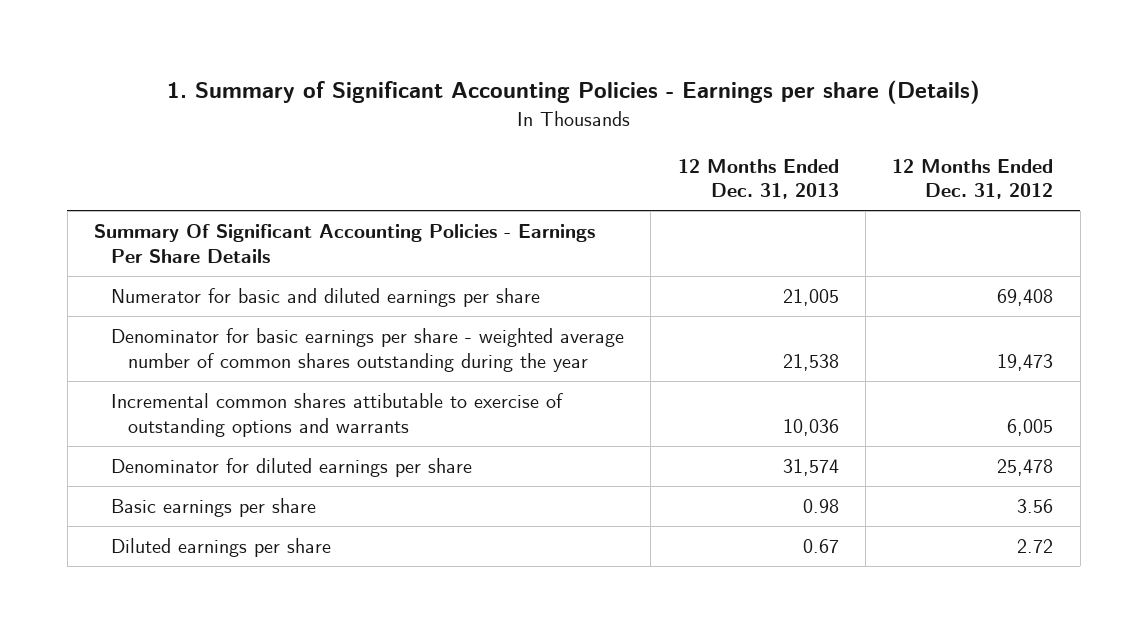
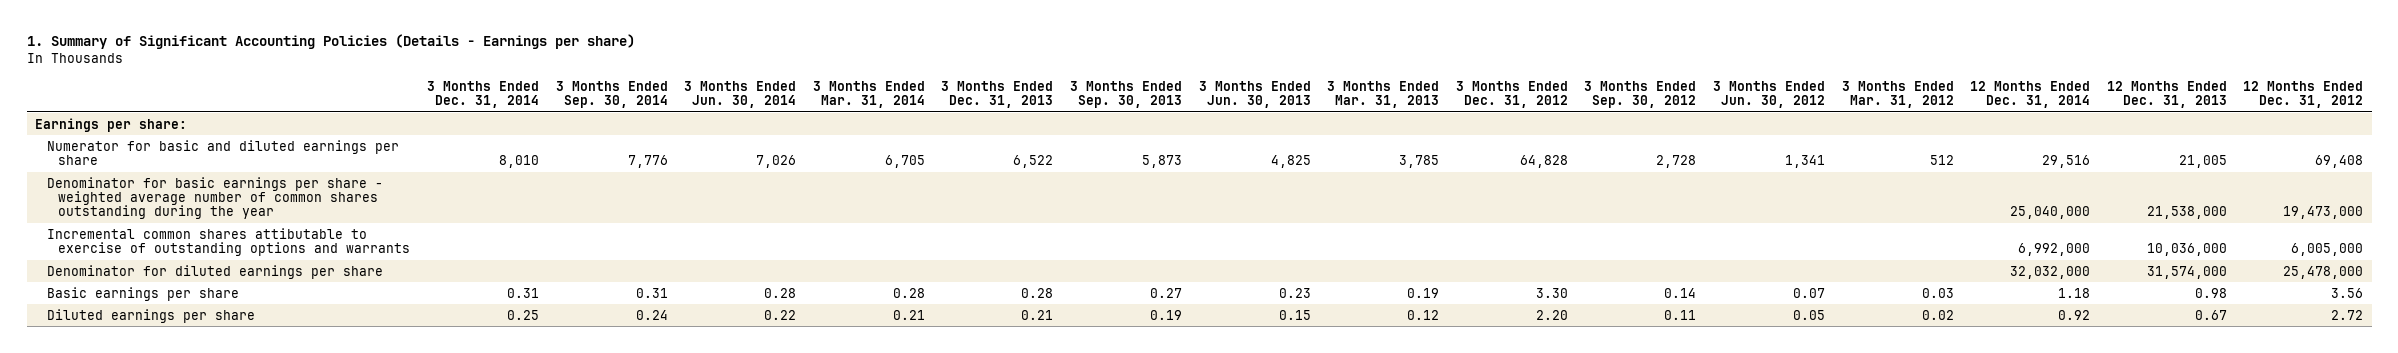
[166,80,980,105] 1. Summary of Significant Accounting Policies - Earnings per share (Details) -> [26,33,635,49] 1. Summary of Significant Accounting Policies (Details - Earnings per share)
none -> [427,80,540,108] 3 Months Ended Dec. 31, 2014
none -> [555,80,668,108] 3 Months Ended Sep. 30, 2014
none -> [684,80,797,108] 3 Months Ended Jun. 30, 2014
none -> [812,80,925,108] 3 Months Ended Mar. 31, 2014
none -> [941,80,1054,108] 3 Months Ended Dec. 31, 2013
none -> [1069,80,1182,108] 3 Months Ended Sep. 30, 2013
none -> [1198,80,1311,108] 3 Months Ended Jun. 30, 2013
none -> [1327,80,1440,108] 3 Months Ended Mar. 31, 2013
none -> [1455,80,1568,108] 3 Months Ended Dec. 31, 2012
none -> [1584,80,1697,108] 3 Months Ended Sep. 30, 2012
none -> [1712,80,1825,108] 3 Months Ended Jun. 30, 2012
none -> [1841,80,1954,108] 3 Months Ended Mar. 31, 2012
none -> [1970,80,2091,108] 12 Months Ended Dec. 31, 2014
[93,224,595,263] Summary Of Significant Accounting Policies - Earnings Per Share Details -> none
none -> [34,117,187,132] Earnings per share:
[782,353,839,371] 21,538 -> [2146,206,2227,220] 21,538,000
[997,353,1054,371] 19,473 -> [2283,206,2364,220] 19,473,000
[782,418,839,436] 10,036 -> [2146,243,2227,257] 10,036,000
[1007,418,1054,436] 6,005 -> [2291,243,2364,257] 6,005,000
[782,459,839,477] 31,574 -> [2146,265,2227,279] 31,574,000
[997,459,1054,477] 25,478 -> [2283,265,2364,279] 25,478,000

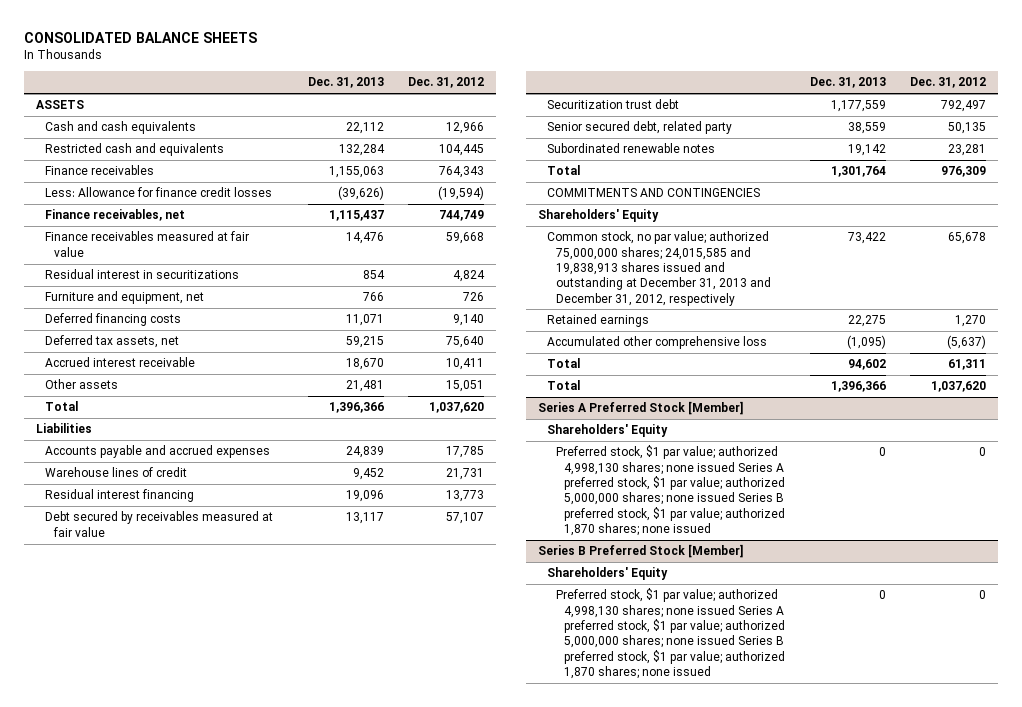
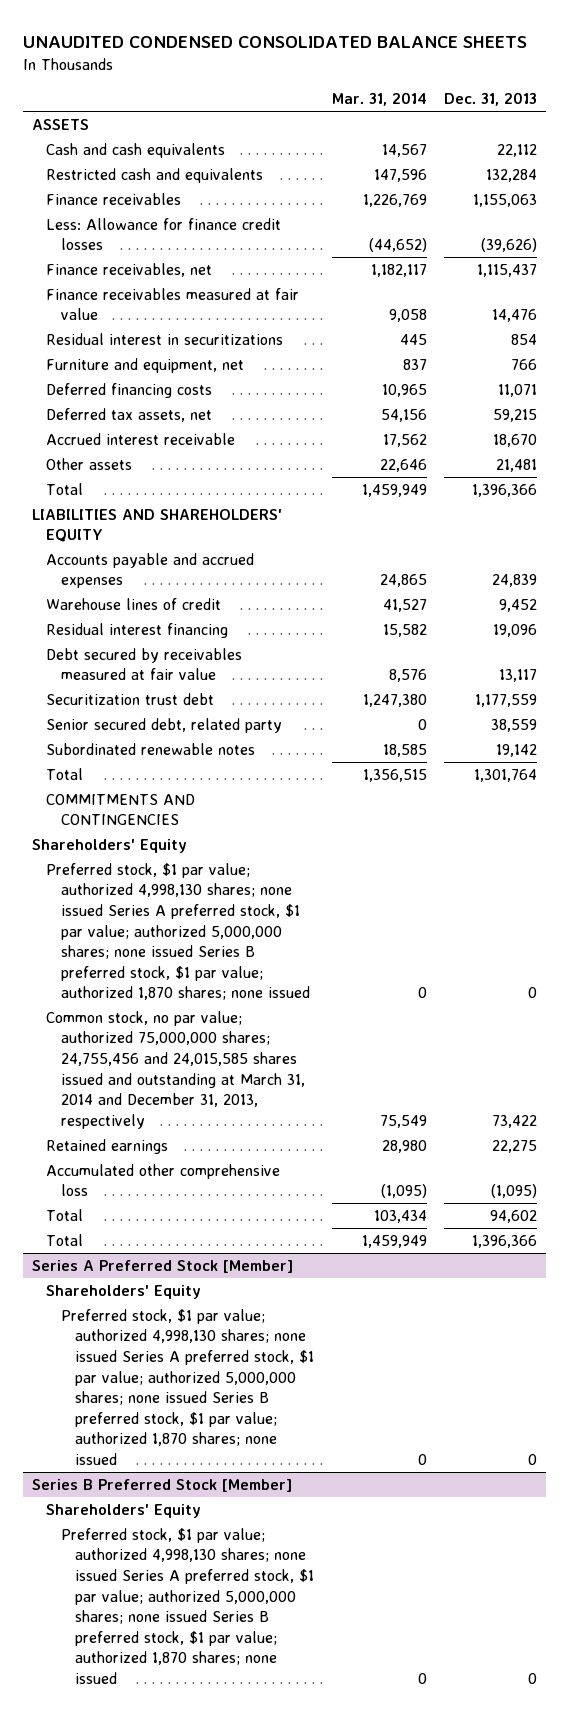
[24,31,258,43] CONSOLIDATED BALANCE SHEETS -> [23,36,528,49] UNAUDITED CONDENSED CONSOLIDATED BALANCE SHEETS
[407,77,484,89] Dec. 31, 2012 -> none
none -> [331,92,427,107] Mar. 31, 2014
[36,423,93,434] Liabilities -> none
none -> [31,508,282,543] LIABILITIES AND SHAREHOLDERS' EQUITY
none -> [46,862,310,1001] Preferred stock, $1 par value; authorized 4,998,130 shares; none issued Series A preferred stock, $1 par value; authorized 5,000,000 shares; none issued Series B preferred stock, $1 par value; authorized 1,870 shares; none issued
[547,231,771,306] Common stock, no par value; authorized 75,000,000 shares; 24,015,585 and 19,838,913 shares issued and outstanding at December 31, 2013 and December 31, 2012, respectively -> [46,1010,305,1129] Common stock, no par value; authorized 75,000,000 shares; 24,755,456 and 24,015,585 shares issued and outstanding at March 31, 2014 and December 31, 2013, respectively

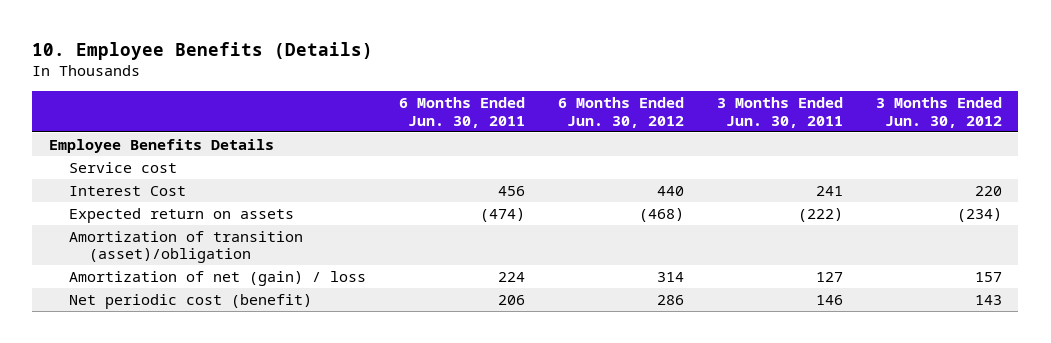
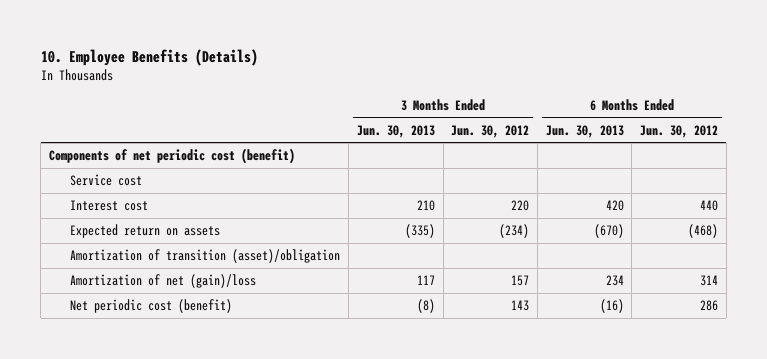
[399,96,526,128] 6 Months Ended Jun. 30, 2011 -> none
[716,96,843,128] 3 Months Ended Jun. 30, 2011 -> none
none -> [356,124,435,138] Jun. 30, 2013
none -> [545,124,624,138] Jun. 30, 2013
[48,138,274,153] Employee Benefits Details -> none
none -> [48,148,295,165] Components of net periodic cost (benefit)
[69,185,187,196] Interest Cost -> [70,200,149,212] Interest cost
[69,270,367,286] Amortization of net (gain) / loss -> [70,274,257,289] Amortization of net (gain)/loss

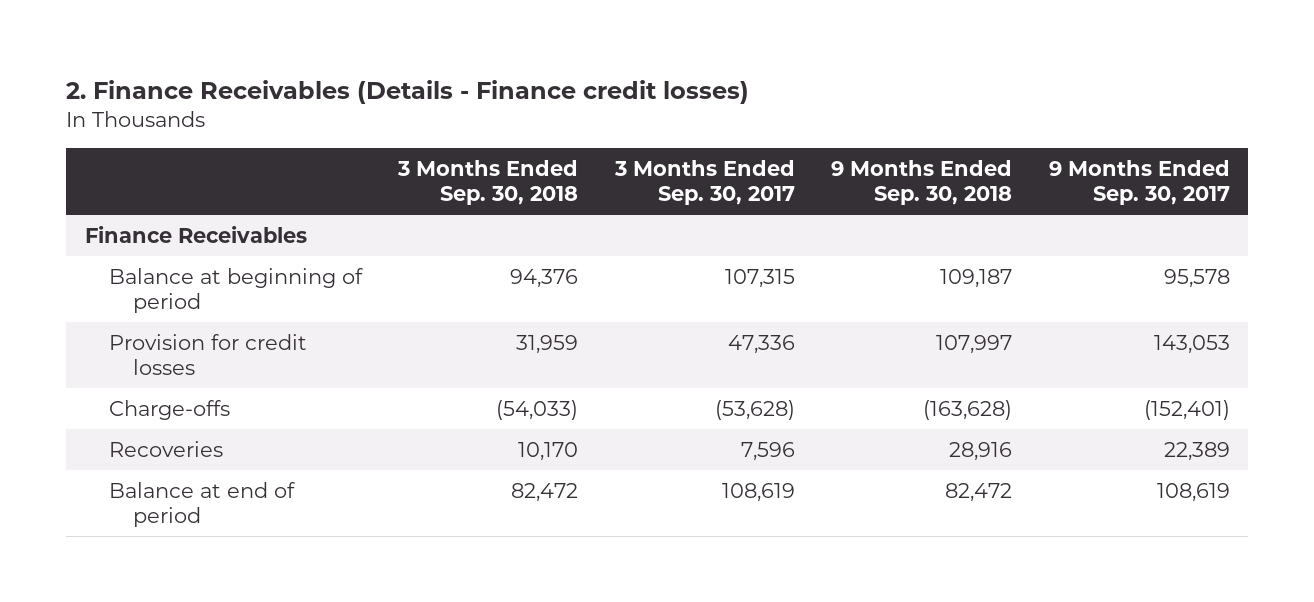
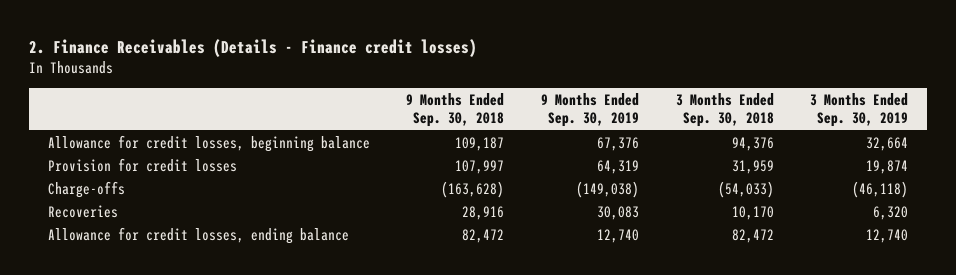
[613,160,795,206] 3 Months Ended Sep. 30, 2017 -> none
[1048,160,1230,206] 9 Months Ended Sep. 30, 2017 -> none
none -> [541,92,640,128] 9 Months Ended Sep. 30, 2019
none -> [810,92,909,128] 3 Months Ended Sep. 30, 2019
[84,225,307,243] Finance Receivables -> none
[109,267,364,313] Balance at beginning of period -> [47,134,370,152] Allowance for credit losses, beginning balance
[109,481,296,527] Balance at end of period -> [47,226,349,244] Allowance for credit losses, ending balance

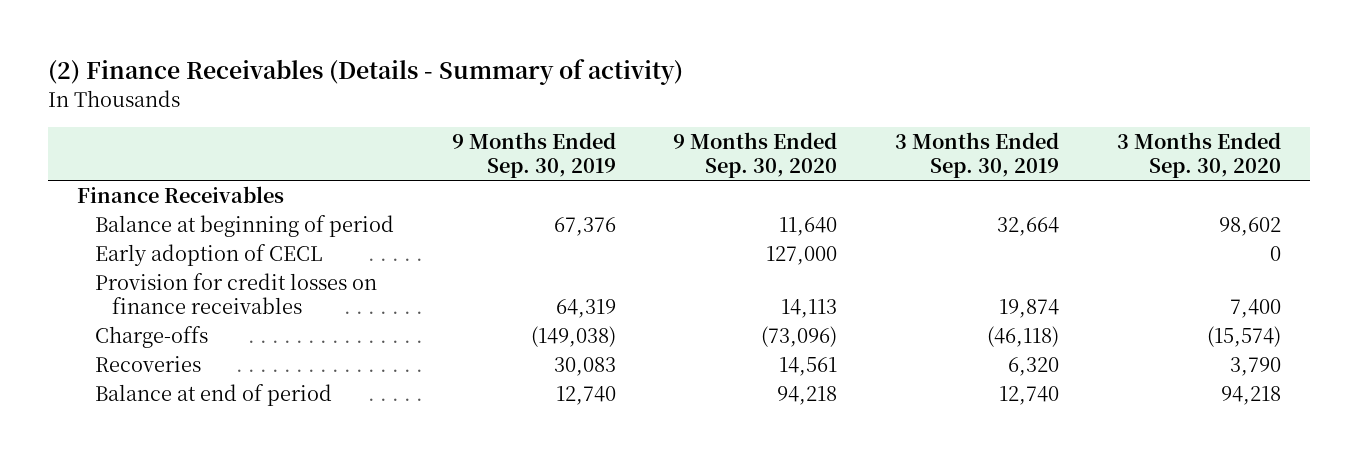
[29,38,478,57] 2. Finance Receivables (Details - Finance credit losses) -> [48,59,684,86] (2) Finance Receivables (Details - Summary of activity)
[406,92,505,128] 9 Months Ended Sep. 30, 2018 -> none
[675,92,774,128] 3 Months Ended Sep. 30, 2018 -> none
none -> [673,131,838,178] 9 Months Ended Sep. 30, 2020
none -> [1116,131,1281,178] 3 Months Ended Sep. 30, 2020
none -> [77,186,285,204] Finance Receivables
[47,134,370,152] Allowance for credit losses, beginning balance -> [94,215,394,238] Balance at beginning of period
none -> [94,244,323,267] Early adoption of CECL
[47,157,237,172] Provision for credit losses -> [94,273,377,315] Provision for credit losses on finance receivables
[47,226,349,244] Allowance for credit losses, ending balance -> [94,384,332,407] Balance at end of period

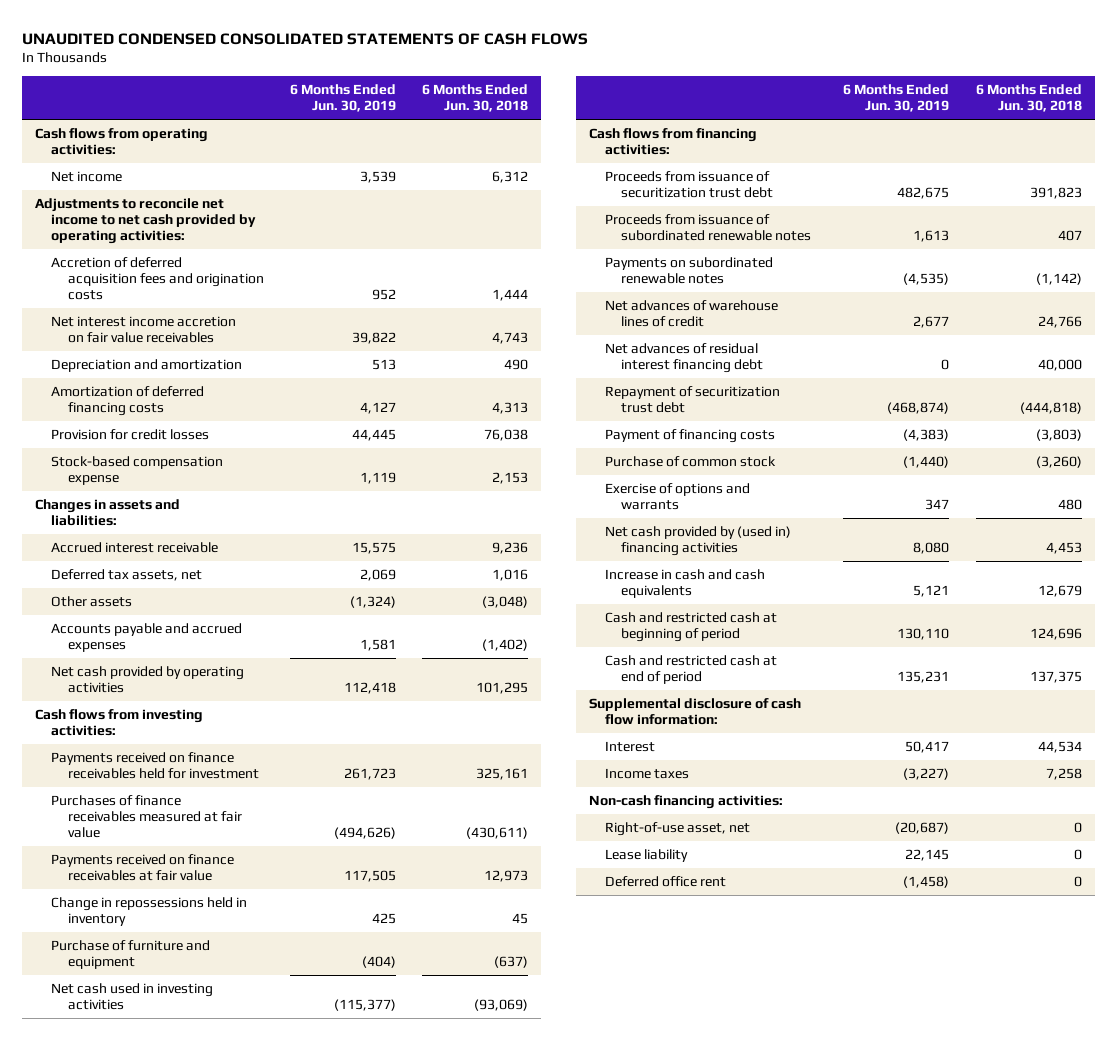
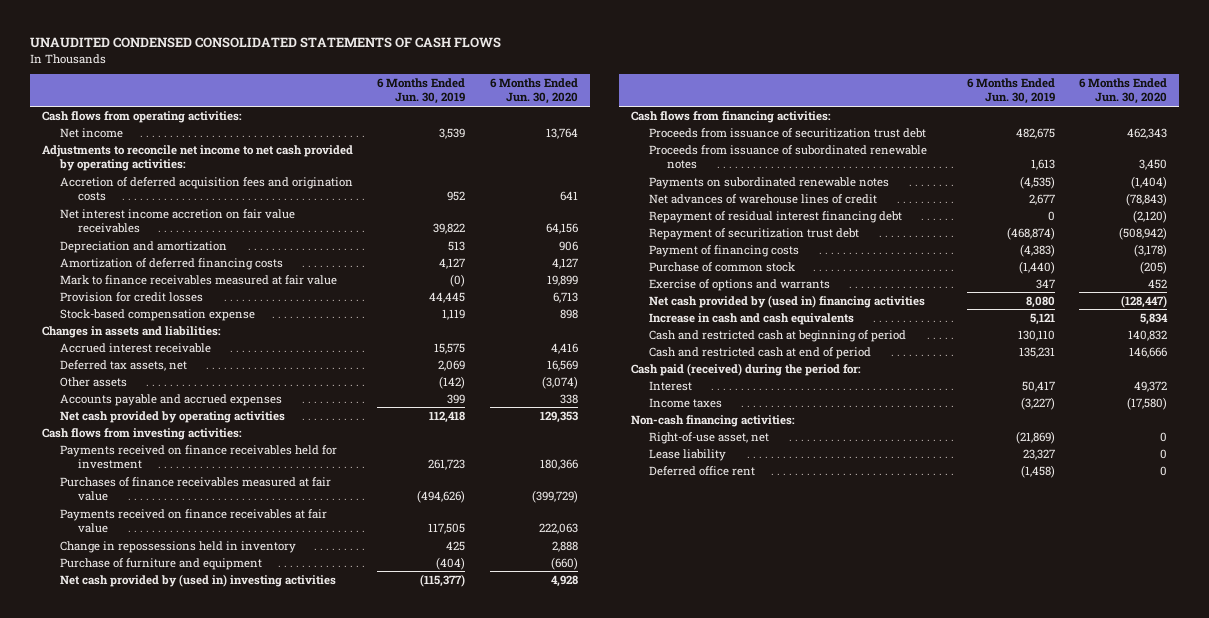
[422,84,529,113] 6 Months Ended Jun. 30, 2018 -> none
none -> [489,78,578,105] 6 Months Ended Jun. 30, 2020
none -> [59,274,337,285] Mark to finance receivables measured at fair value
[349,595,396,608] (1,324) -> [439,375,466,389] (142)
[359,639,396,652] 1,581 -> [447,393,466,404] 399
[51,982,214,1011] Net cash used in investing activities -> [59,573,336,587] Net cash provided by (used in) investing activities
[605,342,764,374] Net advances of residual interest financing debt -> [649,210,903,223] Repayment of residual interest financing debt
[588,697,801,726] Supplemental disclosure of cash flow information: -> none
none -> [631,362,862,376] Cash paid (received) during the period for:
[895,821,950,834] (20,687) -> [1015,430,1055,444] (21,869)
[905,848,950,861] 22,145 -> [1022,448,1055,460] 23,327

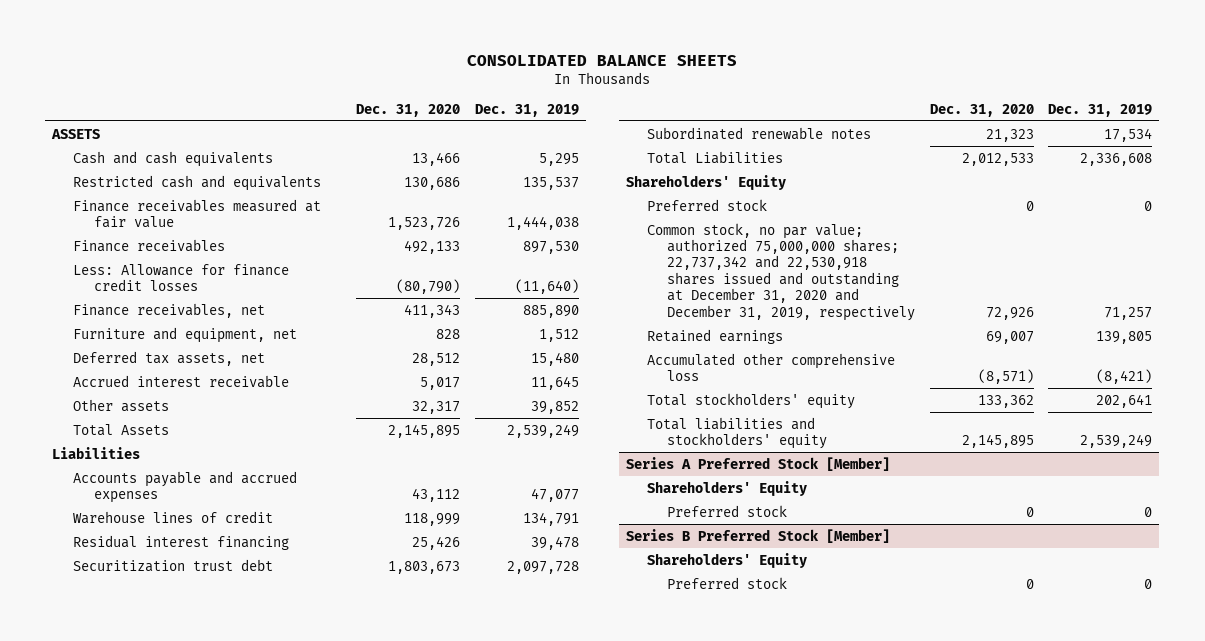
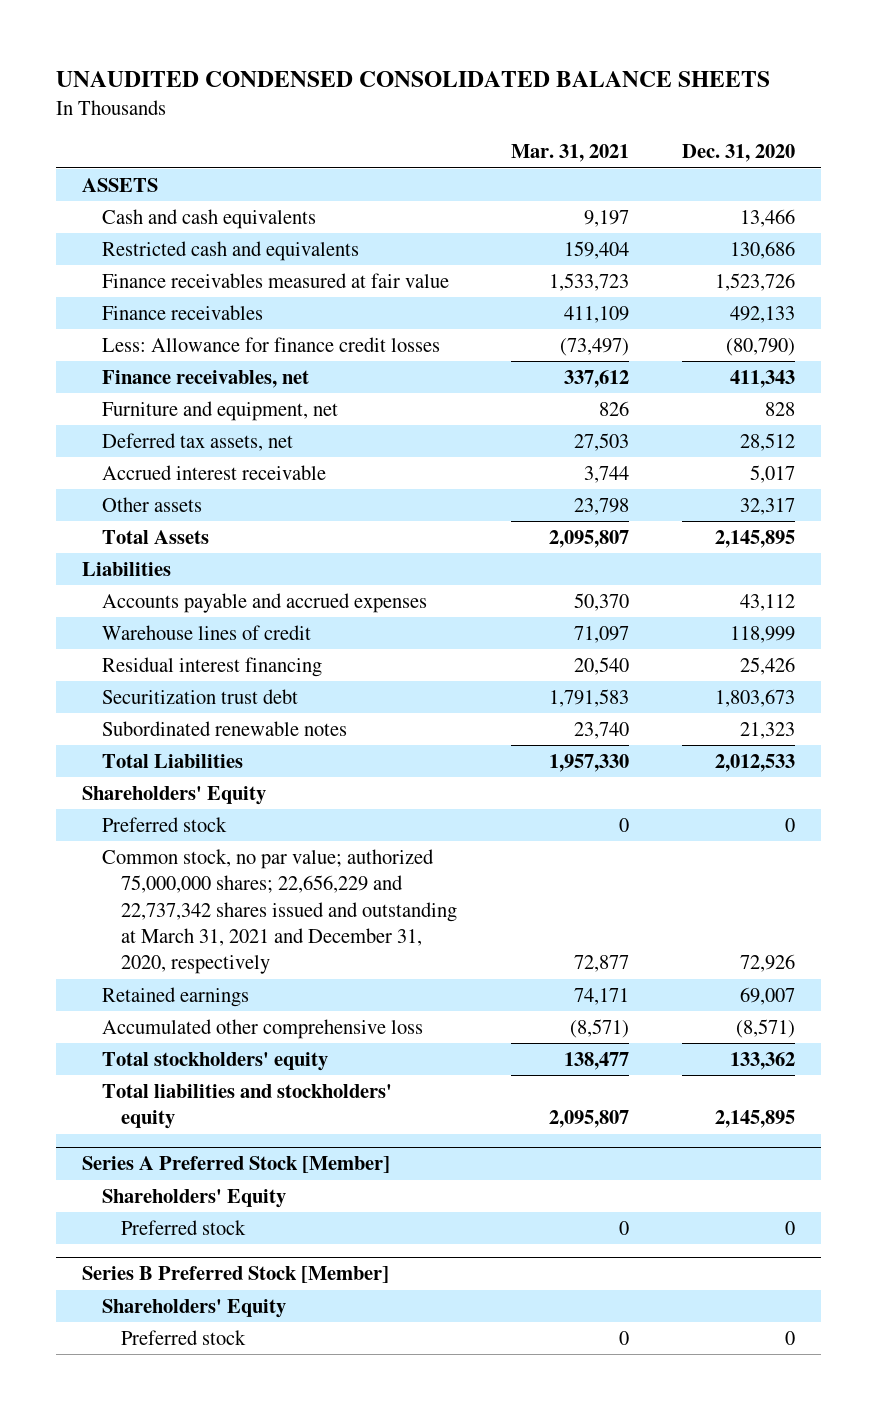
[467,54,738,66] CONSOLIDATED BALANCE SHEETS -> [55,71,770,88] UNAUDITED CONDENSED CONSOLIDATED BALANCE SHEETS
[474,103,579,117] Dec. 31, 2019 -> none
none -> [510,144,629,163] Mar. 31, 2021
[646,222,916,321] Common stock, no par value; authorized 75,000,000 shares; 22,737,342 and 22,530,918 shares issued and outstanding at December 31, 2020 and December 31, 2019, respectively -> [101,848,458,975] Common stock, no par value; authorized 75,000,000 shares; 22,656,229 and 22,737,342 shares issued and outstanding at March 31, 2021 and December 31, 2020, respectively

